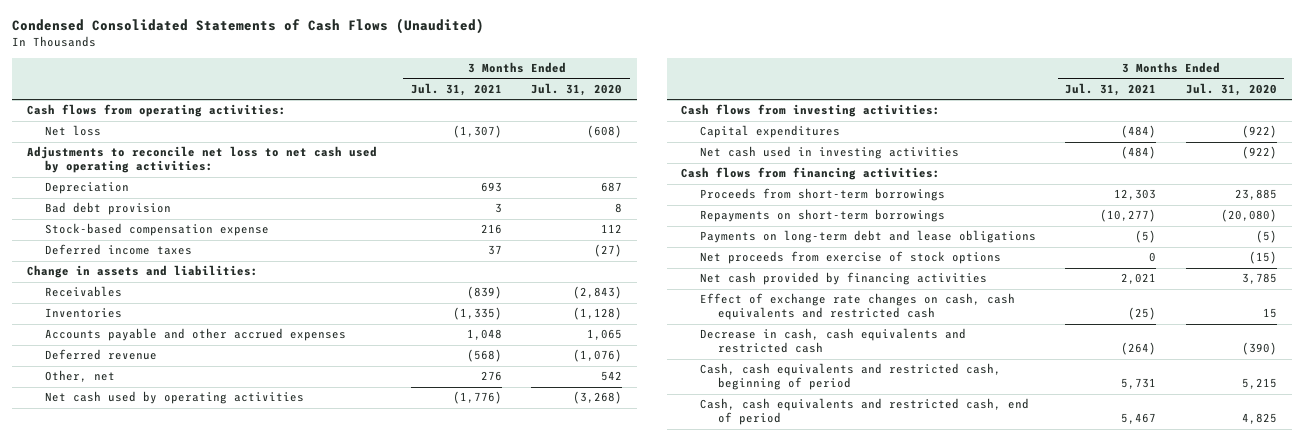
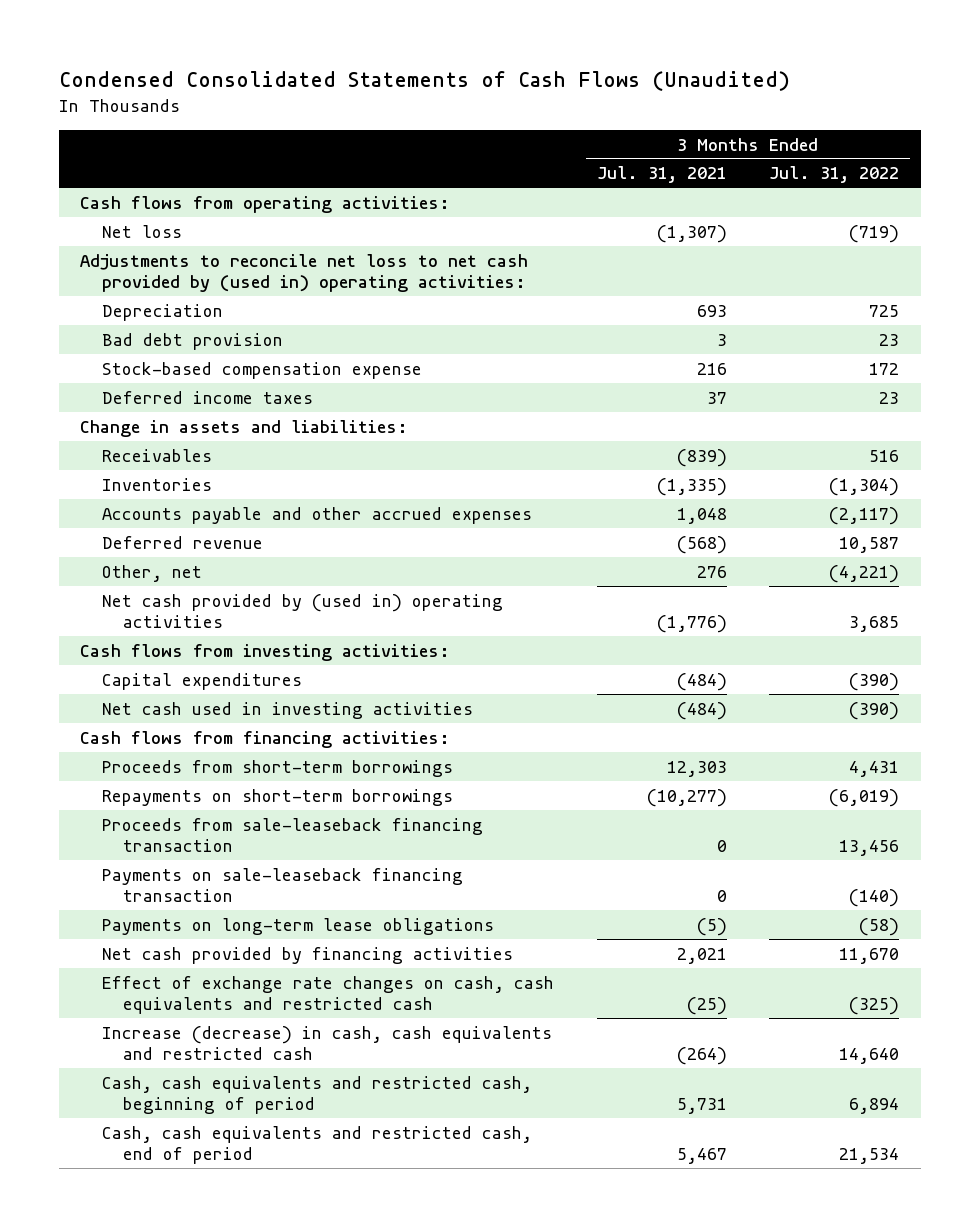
[531,83,623,97] Jul. 31, 2020 -> none
none -> [769,166,900,184] Jul. 31, 2022
[26,146,377,174] Adjustments to reconcile net loss to net cash used by operating activities: -> [80,253,529,292] Adjustments to reconcile net loss to net cash provided by (used in) operating activities:
[45,391,305,405] Net cash used by operating activities -> [101,593,503,628] Net cash provided by (used in) operating activities
[699,251,1001,265] Net proceeds from exercise of stock options -> none
none -> [101,817,483,852] Proceeds from sale-leaseback financing transaction
none -> [101,867,463,902] Payments on sale-leaseback financing transaction
[699,230,1036,244] Payments on long-term debt and lease obligations -> [101,917,494,935] Payments on long-term lease obligations
[699,328,966,354] Decrease in cash, cash equivalents and restricted cash -> [101,1025,552,1060] Increase (decrease) in cash, cash equivalents and restricted cash

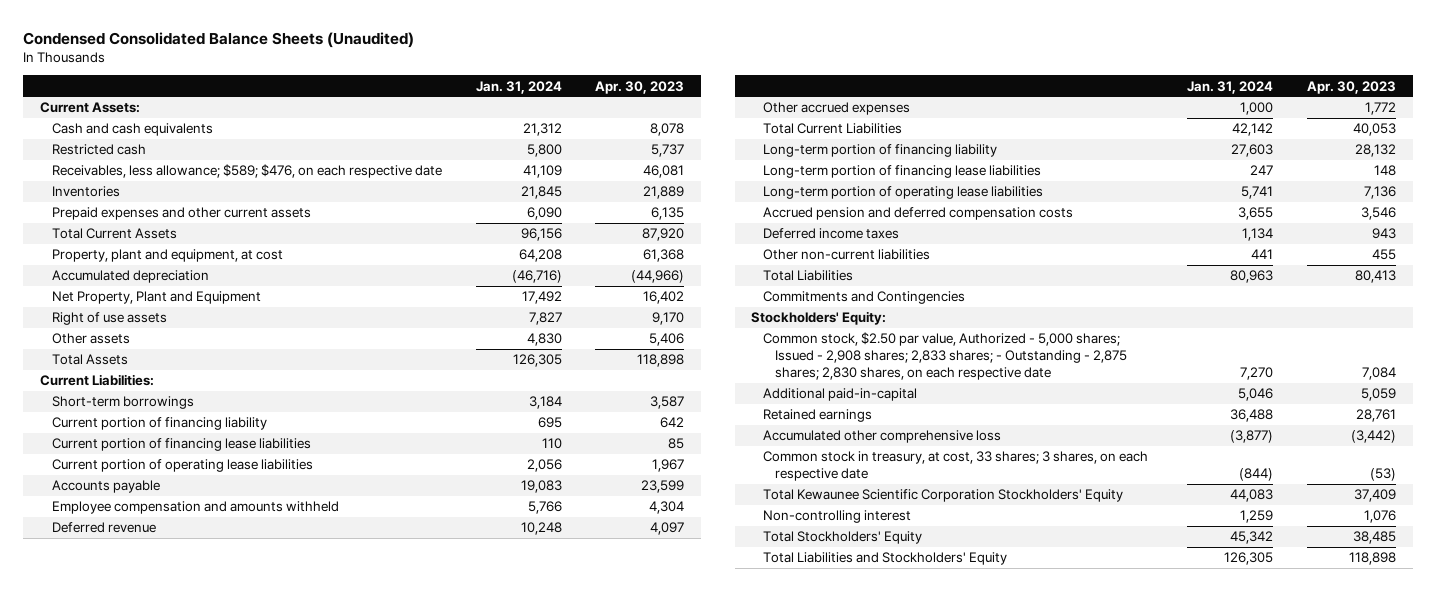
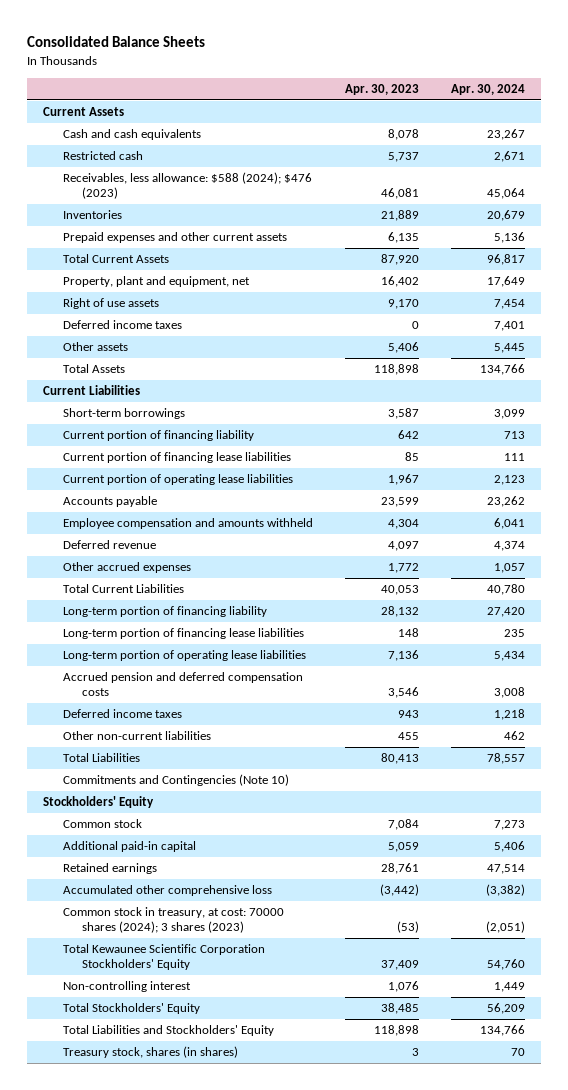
[23,31,415,48] Condensed Consolidated Balance Sheets (Unaudited) -> [26,36,205,48] Consolidated Balance Sheets
[475,80,562,94] Jan. 31, 2024 -> none
none -> [450,84,525,96] Apr. 30, 2024
[40,102,141,114] Current Assets: -> [42,107,124,117] Current Assets
[52,164,443,179] Receivables, less allowance; $589; $476, on each respective date -> [62,172,312,200] Receivables, less allowance: $588 (2024); $476 (2023)
[52,249,284,263] Property, plant and equipment, at cost -> none
[52,270,210,284] Accumulated depreciation -> none
[52,291,262,305] Net Property, Plant and Equipment -> [62,276,250,288] Property, plant and equipment, net
none -> [62,320,182,330] Deferred income taxes
[40,374,155,387] Current Liabilities: -> [42,385,140,396] Current Liabilities
[763,291,966,305] Commitments and Contingencies -> [62,774,289,787] Commitments and Contingencies (Note 10)
[751,311,887,326] Stockholders' Equity: -> [42,796,154,809] Stockholders' Equity
[763,332,1128,380] Common stock, $2.50 par value, Authorized - 5,000 shares; Issued - 2,908 shares; 2,833 shares; - Outstanding - 2,875 shares; 2,830 shares, on each respective date -> [62,819,142,829] Common stock
[763,388,918,402] Additional paid-in-capital -> [62,841,196,853] Additional paid-in capital
[763,451,1149,482] Common stock in treasury, at cost, 33 shares; 3 shares, on each respective date -> [62,907,284,934] Common stock in treasury, at cost: 70000 shares (2024); 3 shares (2023)
none -> [62,1046,238,1059] Treasury stock, shares (in shares)

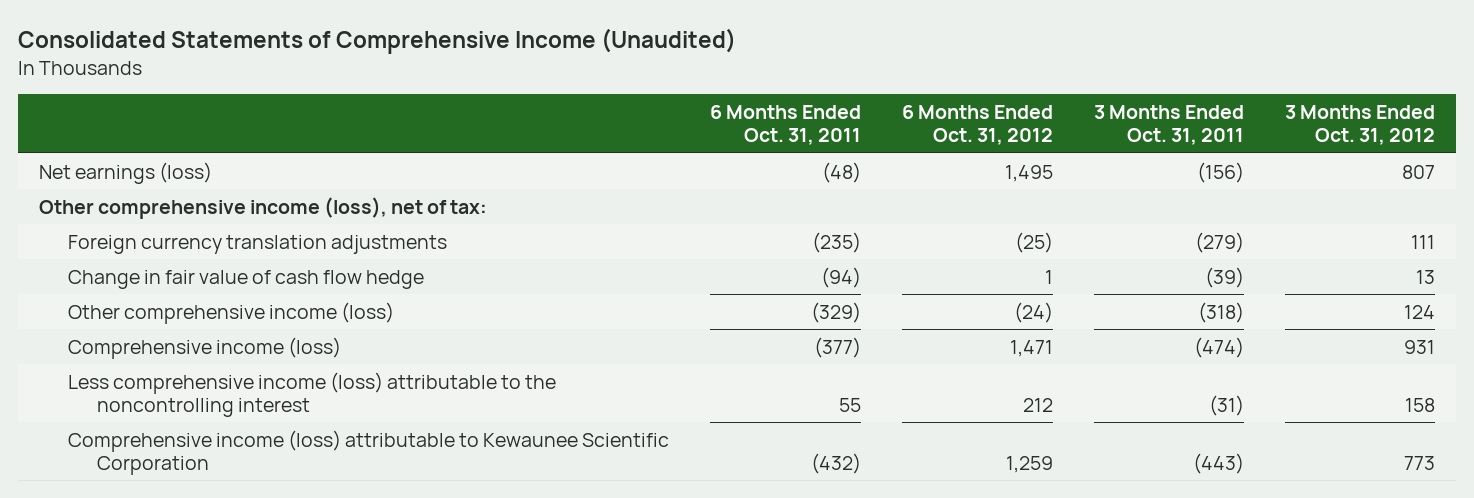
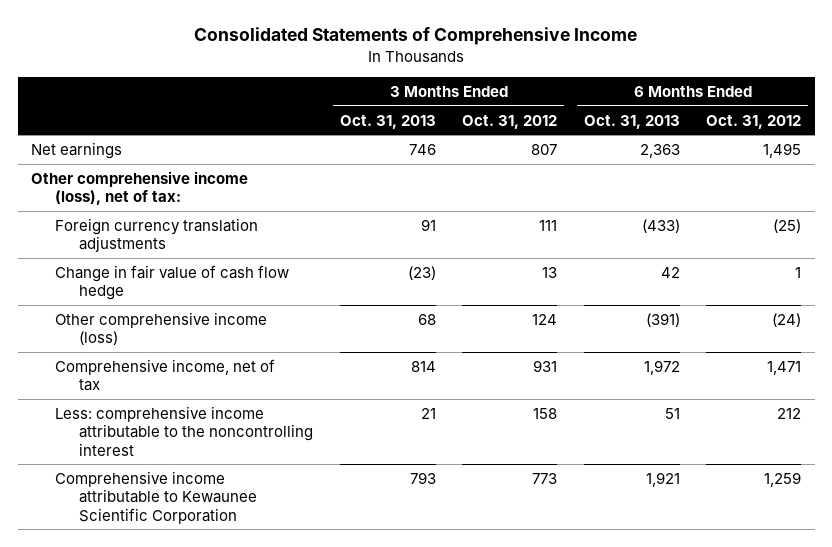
[18,28,737,55] Consolidated Statements of Comprehensive Income (Unaudited) -> [194,27,638,46] Consolidated Statements of Comprehensive Income
[709,104,861,146] 6 Months Ended Oct. 31, 2011 -> none
[1094,104,1245,146] 3 Months Ended Oct. 31, 2011 -> none
none -> [339,114,436,129] Oct. 31, 2013
none -> [583,114,680,129] Oct. 31, 2013
[38,161,212,184] Net earnings (loss) -> [30,141,122,159] Net earnings
[67,336,341,359] Comprehensive income (loss) -> [55,358,276,392] Comprehensive income, net of tax
[67,371,556,417] Less comprehensive income (loss) attributable to the noncontrolling interest -> [55,405,314,456] Less: comprehensive income attributable to the noncontrolling interest
[67,429,669,475] Comprehensive income (loss) attributable to Kewaunee Scientific Corporation -> [55,470,258,524] Comprehensive income attributable to Kewaunee Scientific Corporation

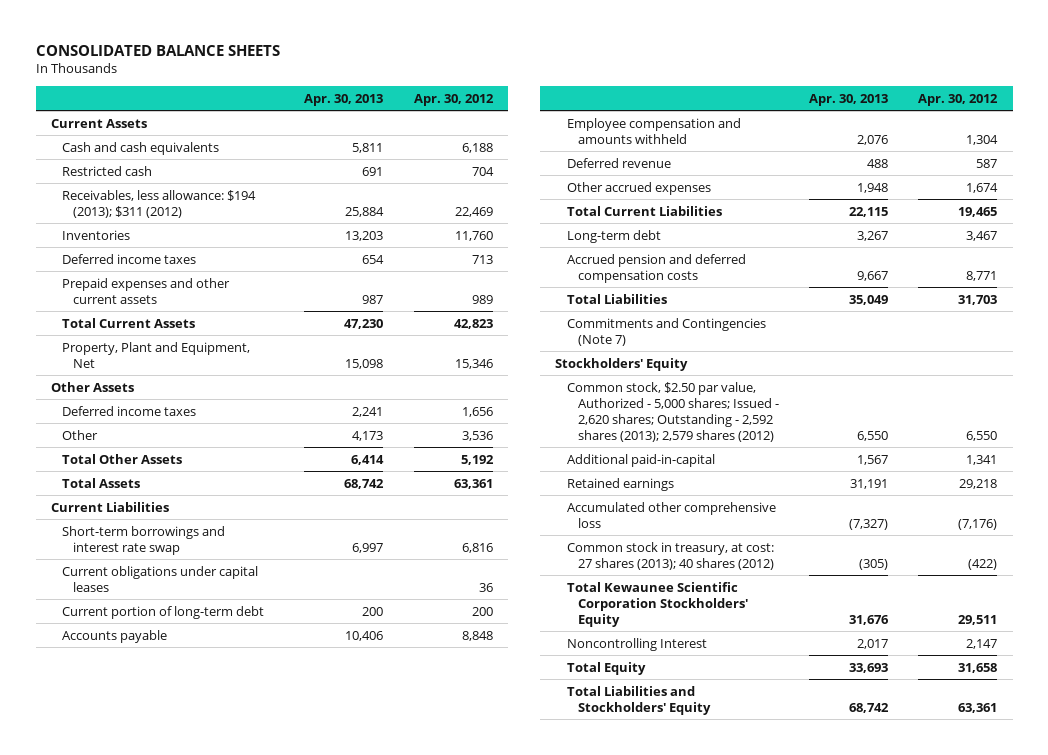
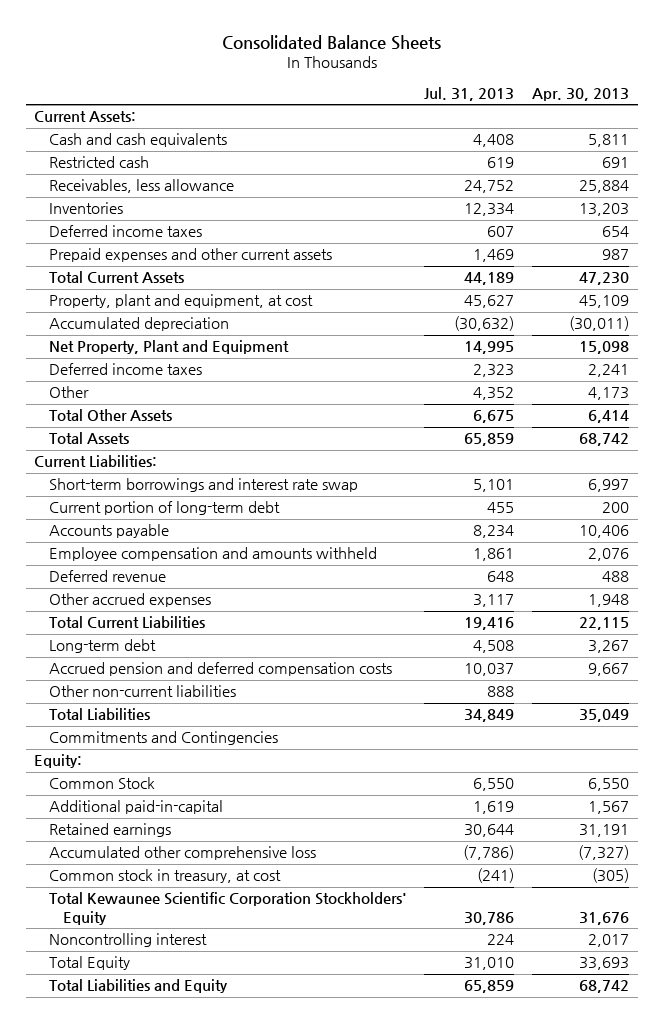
[35,44,280,56] CONSOLIDATED BALANCE SHEETS -> [221,34,441,50] Consolidated Balance Sheets
[413,93,494,106] Apr. 30, 2012 -> none
none -> [424,86,515,101] Jul. 31, 2013
[50,118,147,128] Current Assets -> [34,111,137,123] Current Assets:
[61,189,256,218] Receivables, less allowance: $194 (2013); $311 (2012) -> [48,179,234,194] Receivables, less allowance
[50,381,134,392] Other Assets -> none
none -> [48,294,313,309] Property, plant and equipment, at cost
none -> [48,317,229,332] Accumulated depreciation
[61,341,250,368] Property, Plant and Equipment, Net -> [48,340,289,355] Net Property, Plant and Equipment
[50,501,169,512] Current Liabilities -> [34,455,158,468] Current Liabilities:
[61,565,258,592] Current obligations under capital leases -> none
none -> [48,685,236,698] Other non-current liabilities
[566,317,766,346] Commitments and Contingencies (Note 7) -> [48,731,278,746] Commitments and Contingencies
[555,357,689,371] Stockholders' Equity -> [34,754,83,769] Equity:
[566,381,779,442] Common stock, $2.50 par value, Authorized - 5,000 shares; Issued - 2,620 shares; Outstanding - 2,592 shares (2013); 2,579 shares (2012) -> [48,777,155,790] Common Stock
[566,541,774,570] Common stock in treasury, at cost: 27 shares (2013); 40 shares (2012) -> [48,869,281,884] Common stock in treasury, at cost
[566,637,707,651] Noncontrolling Interest -> [48,933,207,948] Noncontrolling interest
[566,685,711,715] Total Liabilities and Stockholders' Equity -> [48,979,228,994] Total Liabilities and Equity

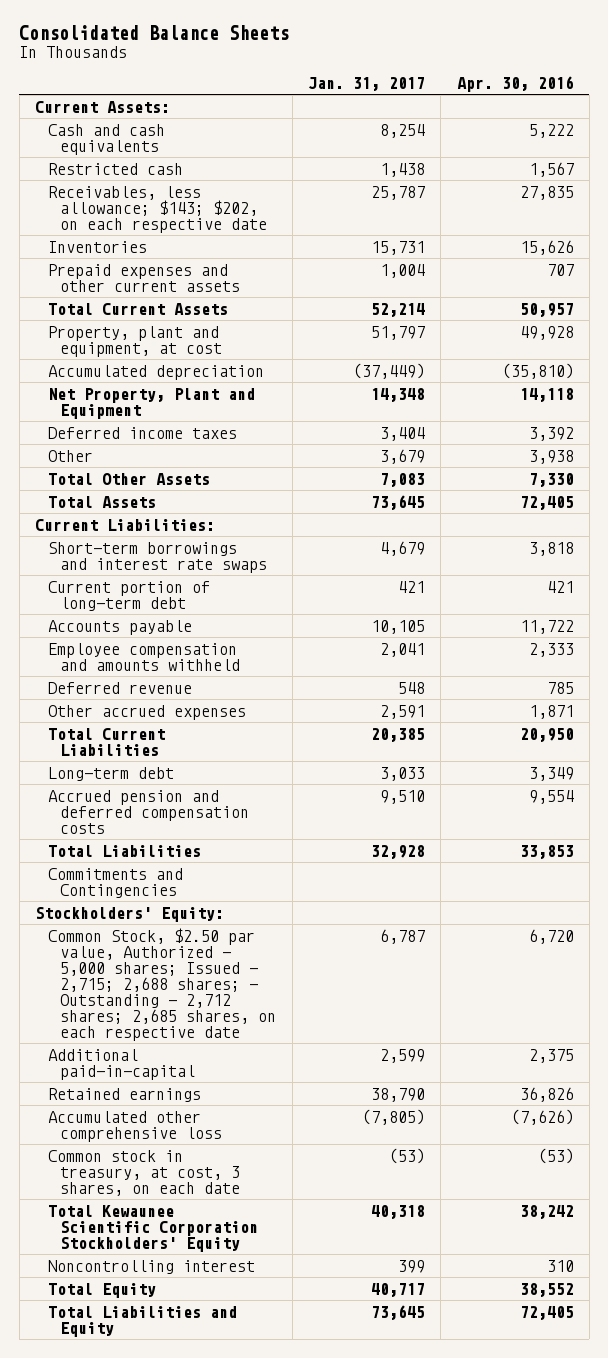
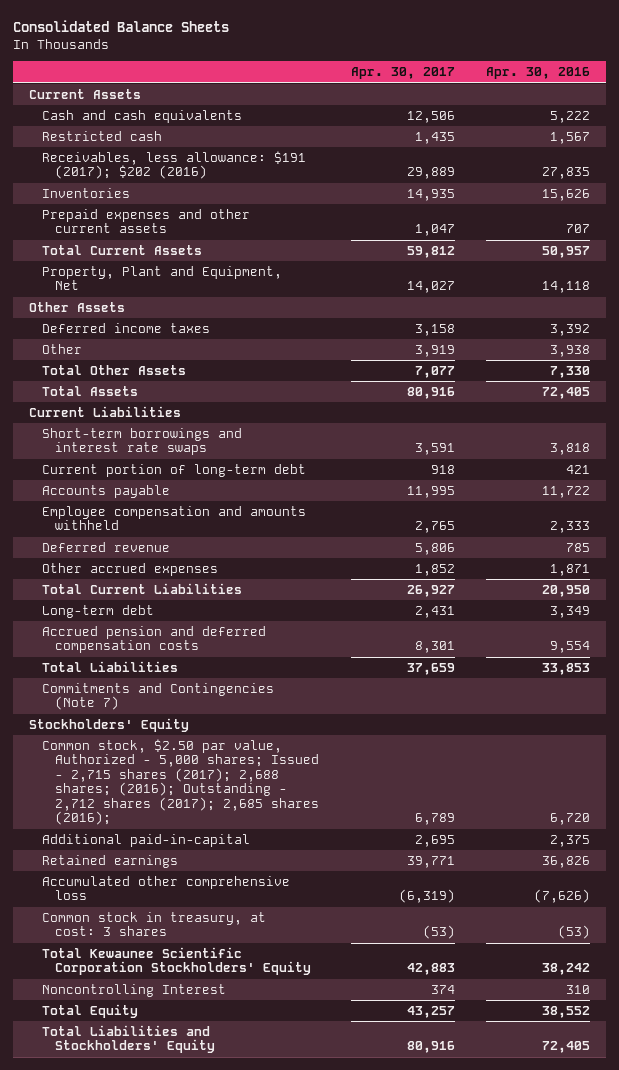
[307,76,425,91] Jan. 31, 2017 -> none
none -> [350,67,455,80] Apr. 30, 2017
[34,100,170,113] Current Assets: -> [29,88,142,99] Current Assets
[47,185,268,233] Receivables, less allowance; $143; $202, on each respective date -> [41,150,306,180] Receivables, less allowance: $191 (2017); $202 (2016)
[47,325,223,357] Property, plant and equipment, at cost -> none
[47,364,264,380] Accumulated depreciation -> none
[47,387,255,419] Net Property, Plant and Equipment -> [41,265,282,291] Property, Plant and Equipment, Net
none -> [29,301,126,312] Other Assets
[34,518,215,531] Current Liabilities: -> [29,405,182,417] Current Liabilities
[47,867,183,898] Commitments and Contingencies -> [41,682,274,711] Commitments and Contingencies (Note 7)
[34,906,224,922] Stockholders' Equity: -> [29,717,190,732] Stockholders' Equity
[47,927,277,1041] Common Stock, $2.50 par value, Authorized - 5,000 shares; Issued - 2,715; 2,688 shares; - Outstanding - 2,712 shares; 2,685 shares, on each respective date -> [41,738,319,826] Common stock, $2.50 par value, Authorized - 5,000 shares; Issued - 2,715 shares (2017); 2,688 shares; (2016); Outstanding - 2,712 shares (2017); 2,685 shares (2016);
[47,1149,241,1196] Common stock in treasury, at cost, 3 shares, on each date -> [41,911,266,937] Common stock in treasury, at cost: 3 shares
[47,1259,255,1274] Noncontrolling interest -> [41,983,226,997] Noncontrolling Interest
[47,1305,237,1337] Total Liabilities and Equity -> [41,1024,215,1054] Total Liabilities and Stockholders' Equity

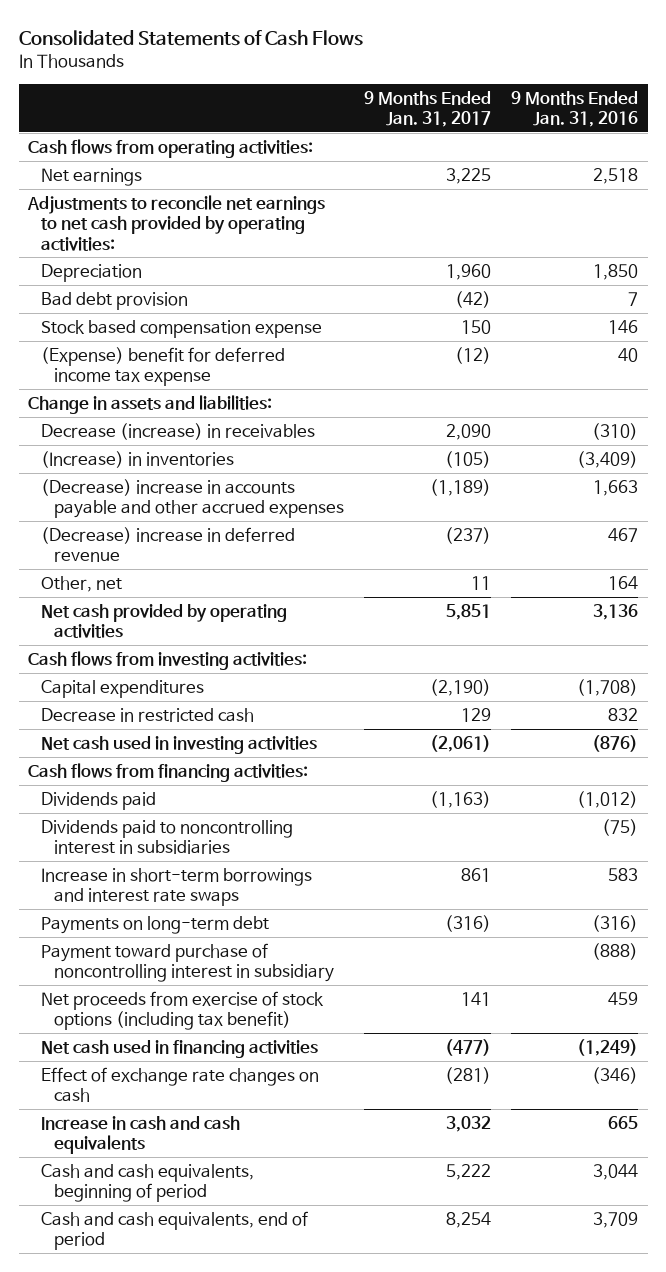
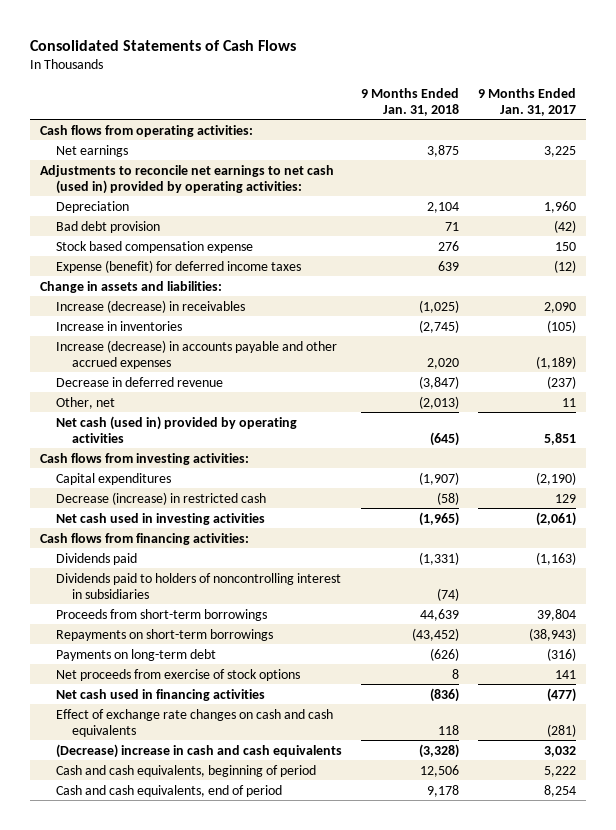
[510,90,638,128] 9 Months Ended Jan. 31, 2016 -> none
none -> [361,87,460,116] 9 Months Ended Jan. 31, 2018
[27,194,326,251] Adjustments to reconcile net earnings to net cash provided by operating activities: -> [39,164,334,194] Adjustments to reconcile net earnings to net cash (used in) provided by operating activities:
[41,346,286,387] (Expense) benefit for deferred income tax expense -> [55,259,301,273] Expense (benefit) for deferred income taxes
[41,422,316,440] Decrease (increase) in receivables -> [55,299,245,313] Increase (decrease) in receivables
[41,450,235,468] (Increase) in inventories -> [55,320,182,331] Increase in inventories
[41,478,345,519] (Decrease) increase in accounts payable and other accrued expenses -> [55,339,337,369] Increase (decrease) in accounts payable and other accrued expenses
[41,526,296,563] (Decrease) increase in deferred revenue -> [55,376,223,387] Decrease in deferred revenue
[41,603,288,639] Net cash provided by operating activities -> [55,415,297,443] Net cash (used in) provided by operating activities
[41,707,255,722] Decrease in restricted cash -> [55,491,266,505] Decrease (increase) in restricted cash
[41,867,313,907] Increase in short-term borrowings and interest rate swaps -> none
[41,819,294,855] Dividends paid to noncontrolling interest in subsidiaries -> [55,572,341,599] Dividends paid to holders of noncontrolling interest in subsidiaries
none -> [55,608,267,621] Proceeds from short-term borrowings
none -> [55,628,273,641] Repayments on short-term borrowings
[41,942,335,983] Payment toward purchase of noncontrolling interest in subsidiary -> none
[41,990,325,1031] Net proceeds from exercise of stock options (including tax benefit) -> [55,668,300,681] Net proceeds from exercise of stock options
[41,1066,320,1103] Effect of exchange rate changes on cash -> [55,708,333,737] Effect of exchange rate changes on cash and cash equivalents
[41,1115,241,1155] Increase in cash and cash equivalents -> [55,743,342,758] (Decrease) increase in cash and cash equivalents

